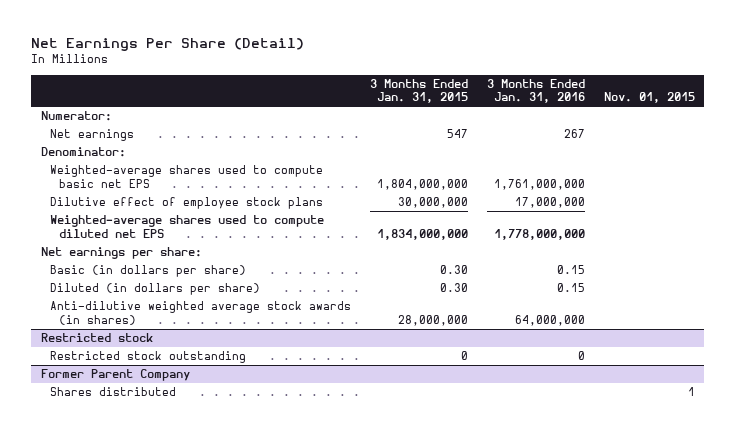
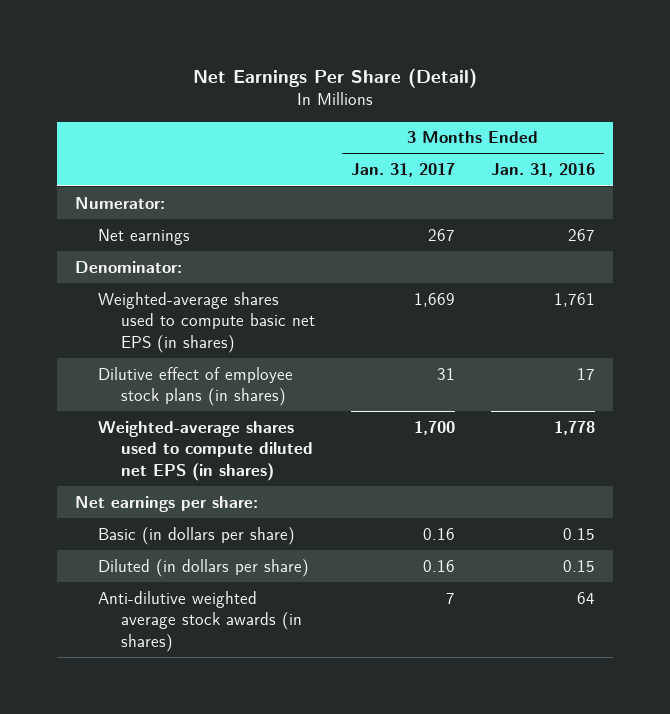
[369,78,468,104] 3 Months Ended Jan. 31, 2015 -> none
[603,92,695,104] Nov. 01, 2015 -> none
none -> [351,163,456,178] Jan. 31, 2017
[49,165,323,188] Weighted-average shares used to compute basic net EPS -> [98,291,316,353] Weighted-average shares used to compute basic net EPS (in shares)
[493,178,585,190] 1,761,000,000 -> [554,292,596,307] 1,761
[49,197,323,210] Dilutive effect of employee stock plans -> [98,366,294,407] Dilutive effect of employee stock plans (in shares)
[514,197,585,209] 17,000,000 -> [577,367,596,380] 17
[49,215,324,238] Weighted-average shares used to compute diluted net EPS -> [98,420,314,481] Weighted-average shares used to compute diluted net EPS (in shares)
[493,228,585,240] 1,778,000,000 -> [554,420,596,435] 1,778
[40,333,153,343] Restricted stock -> none
[49,351,246,364] Restricted stock outstanding -> none
[40,369,190,382] Former Parent Company -> none
[49,387,176,397] Shares distributed -> none
[514,314,585,326] 64,000,000 -> [577,591,596,604] 64

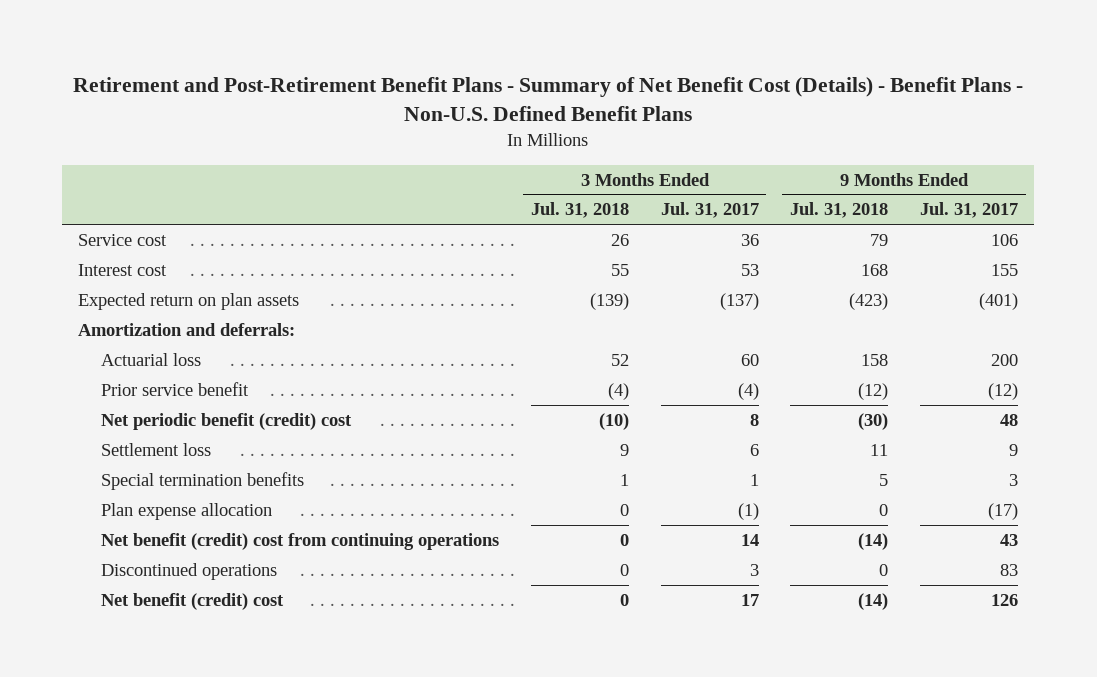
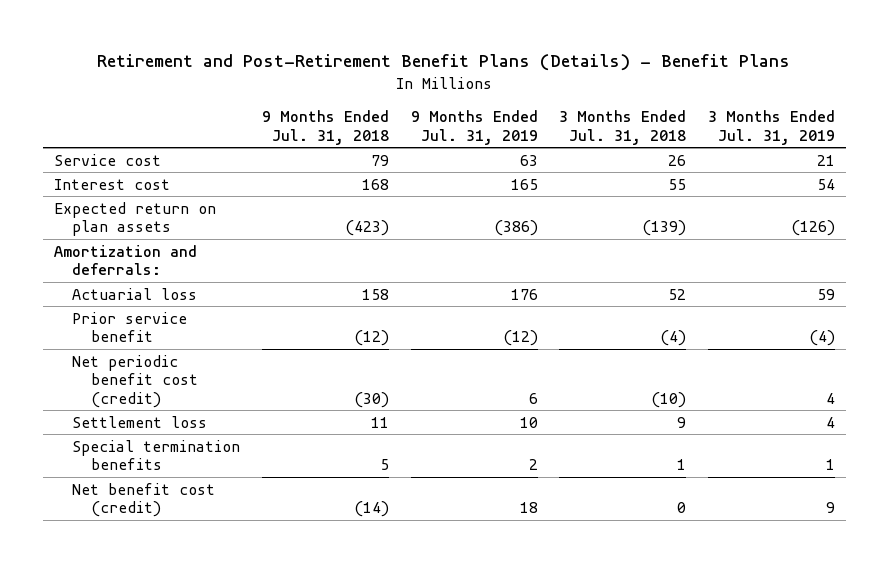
[73,76,1024,121] Retirement and Post-Retirement Benefit Plans - Summary of Net Benefit Cost (Details) - Benefit Plans - Non-U.S. Defined Benefit Plans -> [97,54,791,72] Retirement and Post-Retirement Benefit Plans (Details) - Benefit Plans
[660,202,759,219] Jul. 31, 2017 -> none
[920,202,1019,219] Jul. 31, 2017 -> none
none -> [410,110,538,145] 9 Months Ended Jul. 31, 2019
none -> [708,110,836,145] 3 Months Ended Jul. 31, 2019
[100,412,352,430] Net periodic benefit (credit) cost -> [72,354,198,408] Net periodic benefit cost (credit)
[100,502,272,520] Plan expense allocation -> none
[100,532,499,550] Net benefit (credit) cost from continuing operations -> none
[100,562,277,580] Discontinued operations -> none
[100,592,284,610] Net benefit (credit) cost -> [72,482,216,518] Net benefit cost (credit)

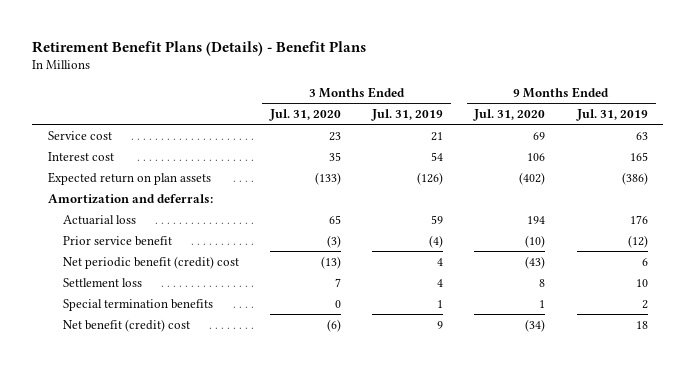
[97,54,791,72] Retirement and Post-Retirement Benefit Plans (Details) - Benefit Plans -> [32,41,367,57] Retirement Benefit Plans (Details) - Benefit Plans
[261,110,389,145] 9 Months Ended Jul. 31, 2018 -> none
[559,110,687,145] 3 Months Ended Jul. 31, 2018 -> none
none -> [268,108,341,121] Jul. 31, 2020
none -> [473,108,546,121] Jul. 31, 2020
[72,354,198,408] Net periodic benefit cost (credit) -> [62,255,239,269] Net periodic benefit (credit) cost
[72,482,216,518] Net benefit cost (credit) -> [62,318,190,332] Net benefit (credit) cost

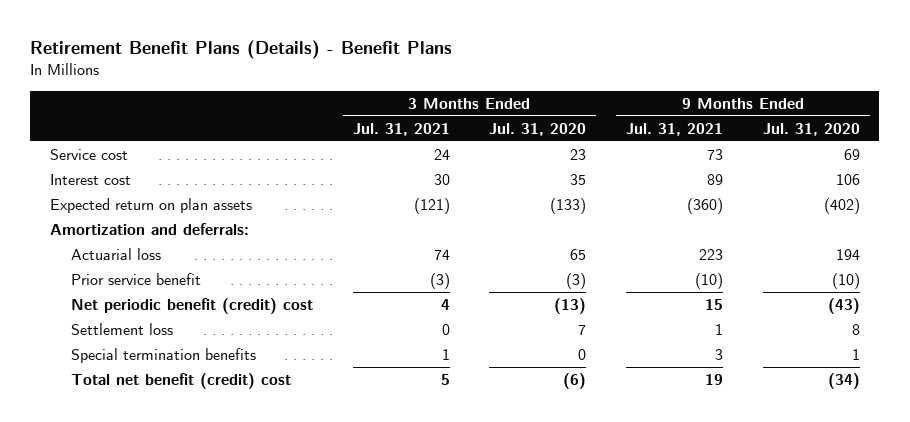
[371,108,444,121] Jul. 31, 2019 -> none
[575,108,648,121] Jul. 31, 2019 -> none
none -> [352,122,450,136] Jul. 31, 2021
none -> [625,122,723,136] Jul. 31, 2021
[62,318,190,332] Net benefit (credit) cost -> [70,372,291,389] Total net benefit (credit) cost

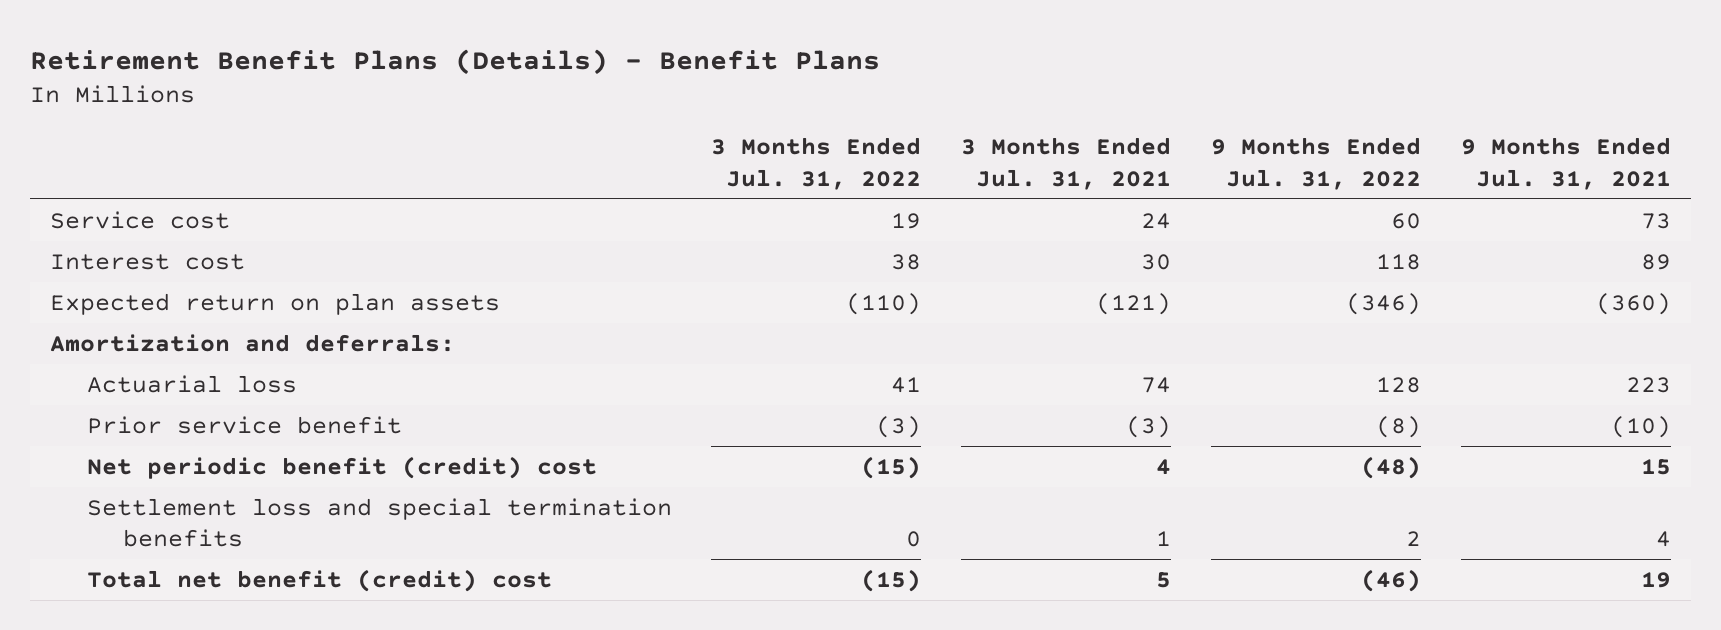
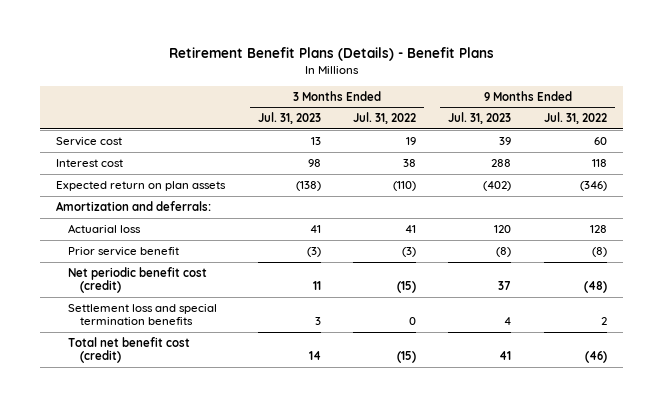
[961,137,1172,190] 3 Months Ended Jul. 31, 2021 -> none
[1461,137,1672,190] 9 Months Ended Jul. 31, 2021 -> none
none -> [257,112,321,125] Jul. 31, 2023
none -> [448,112,512,125] Jul. 31, 2023
[86,455,597,479] Net periodic benefit (credit) cost -> [68,266,208,294] Net periodic benefit cost (credit)
[86,568,552,592] Total net benefit (credit) cost -> [68,336,191,364] Total net benefit cost (credit)

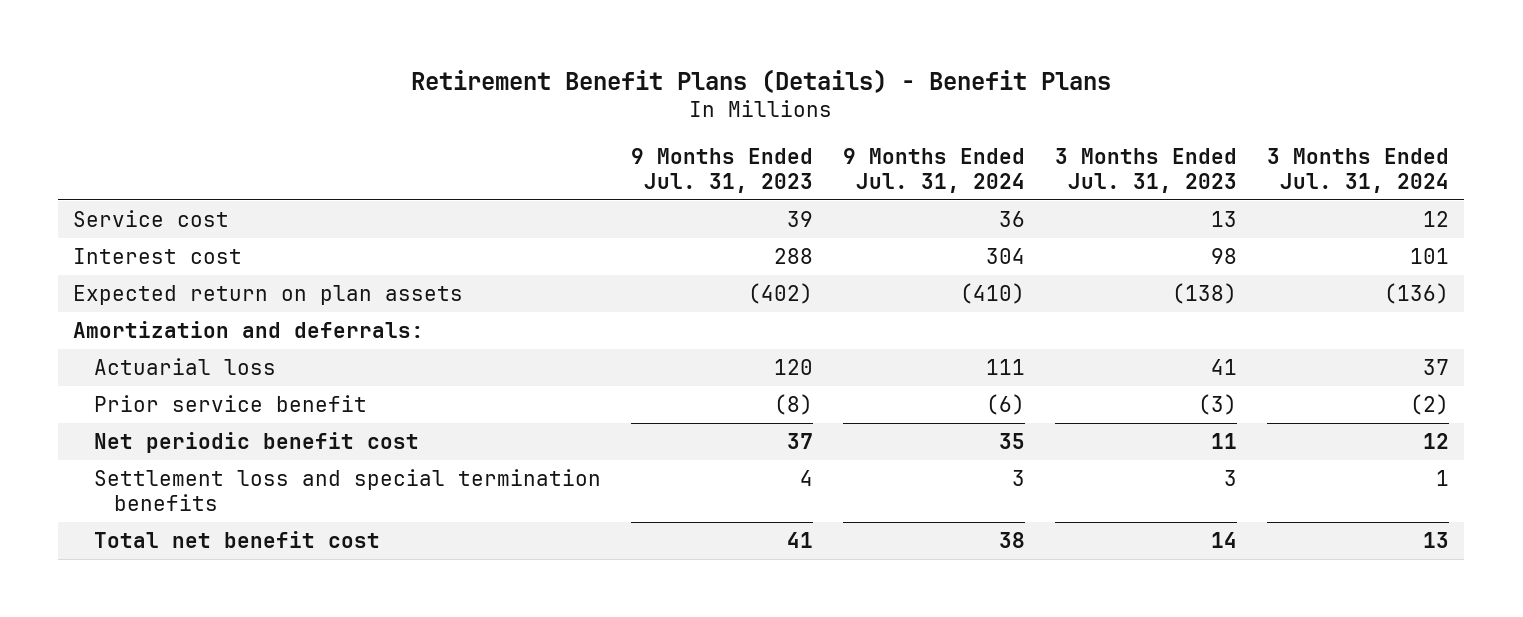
[353,112,417,125] Jul. 31, 2022 -> none
[543,112,607,125] Jul. 31, 2022 -> none
none -> [842,147,1025,193] 9 Months Ended Jul. 31, 2024
none -> [1267,147,1450,193] 3 Months Ended Jul. 31, 2024
[68,266,208,294] Net periodic benefit cost (credit) -> [93,431,419,453] Net periodic benefit cost
[68,336,191,364] Total net benefit cost (credit) -> [93,530,380,548] Total net benefit cost

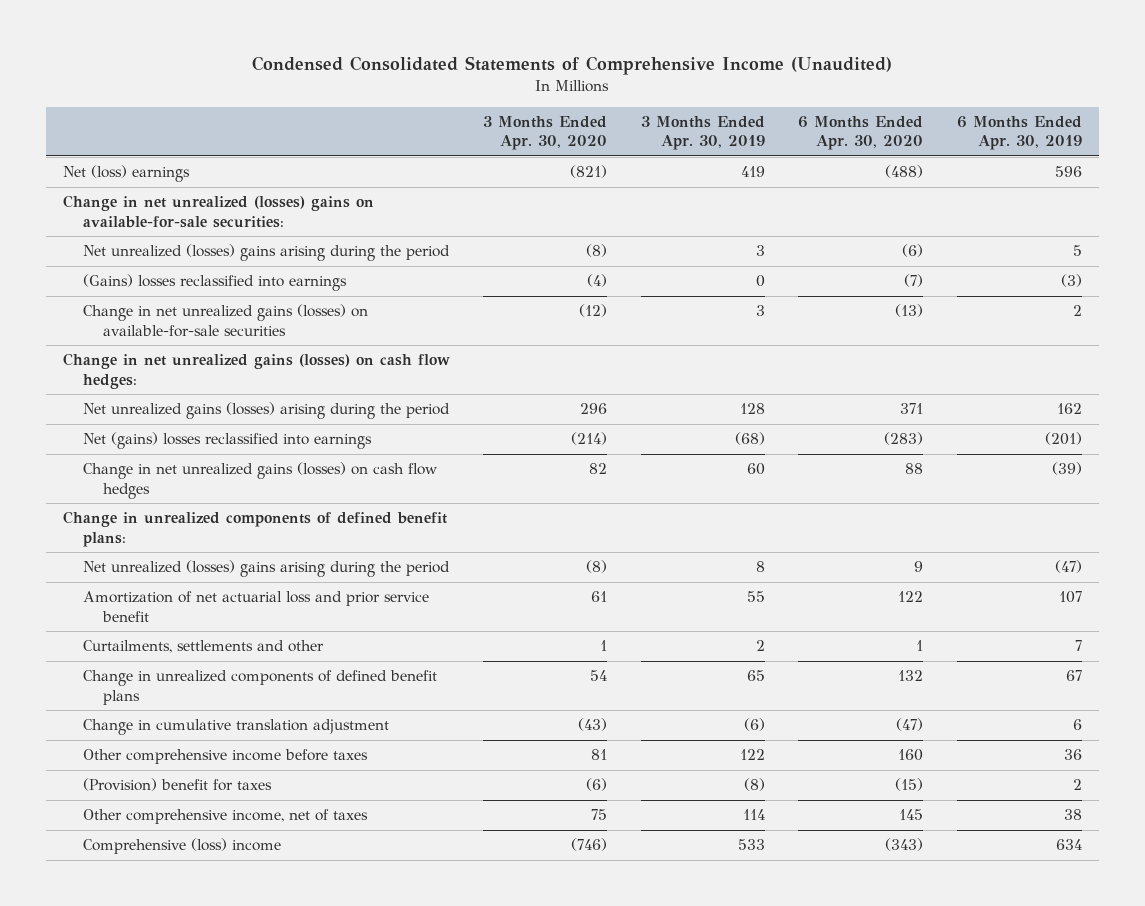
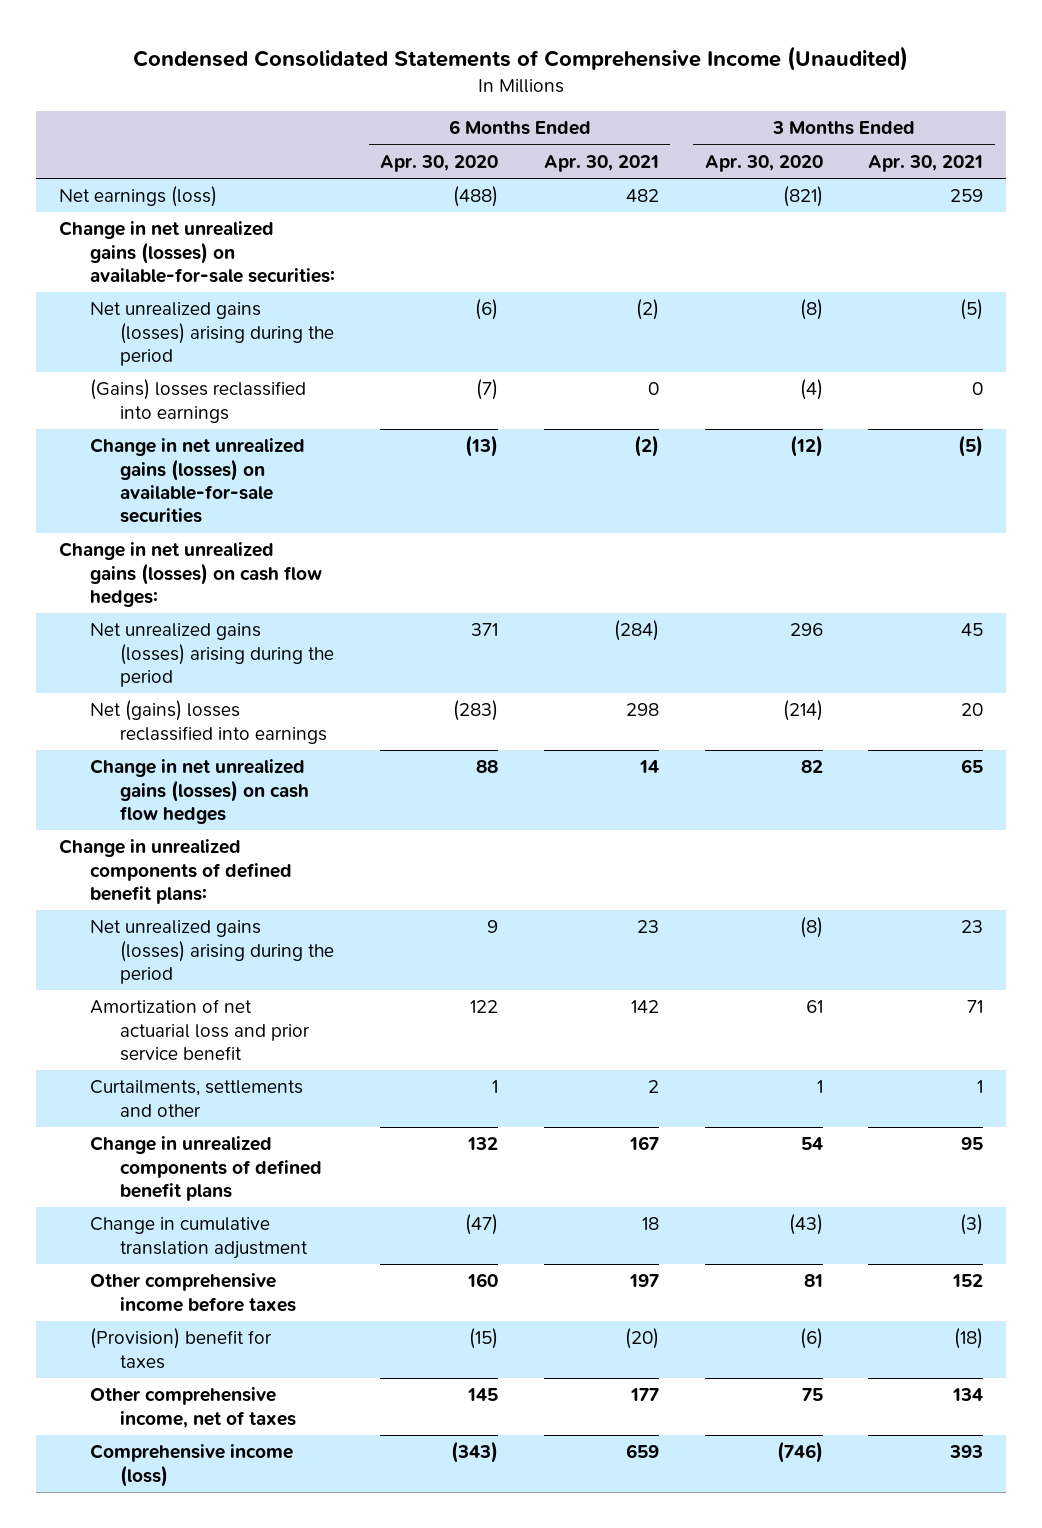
[640,116,765,151] 3 Months Ended Apr. 30, 2019 -> none
[957,116,1083,151] 6 Months Ended Apr. 30, 2019 -> none
none -> [543,154,659,172] Apr. 30, 2021
none -> [868,154,984,172] Apr. 30, 2021
[62,165,190,183] Net (loss) earnings -> [59,186,218,208] Net earnings (loss)
[62,195,374,228] Change in net unrealized (losses) gains on available-for-sale securities: -> [59,221,335,283] Change in net unrealized gains (losses) on available-for-sale securities:
[82,244,450,262] Net unrealized (losses) gains arising during the period -> [89,302,335,366] Net unrealized gains (losses) arising during the period
[82,560,450,578] Net unrealized (losses) gains arising during the period -> [89,920,335,984] Net unrealized gains (losses) arising during the period
[82,838,281,855] Comprehensive (loss) income -> [89,1444,293,1487] Comprehensive income (loss)

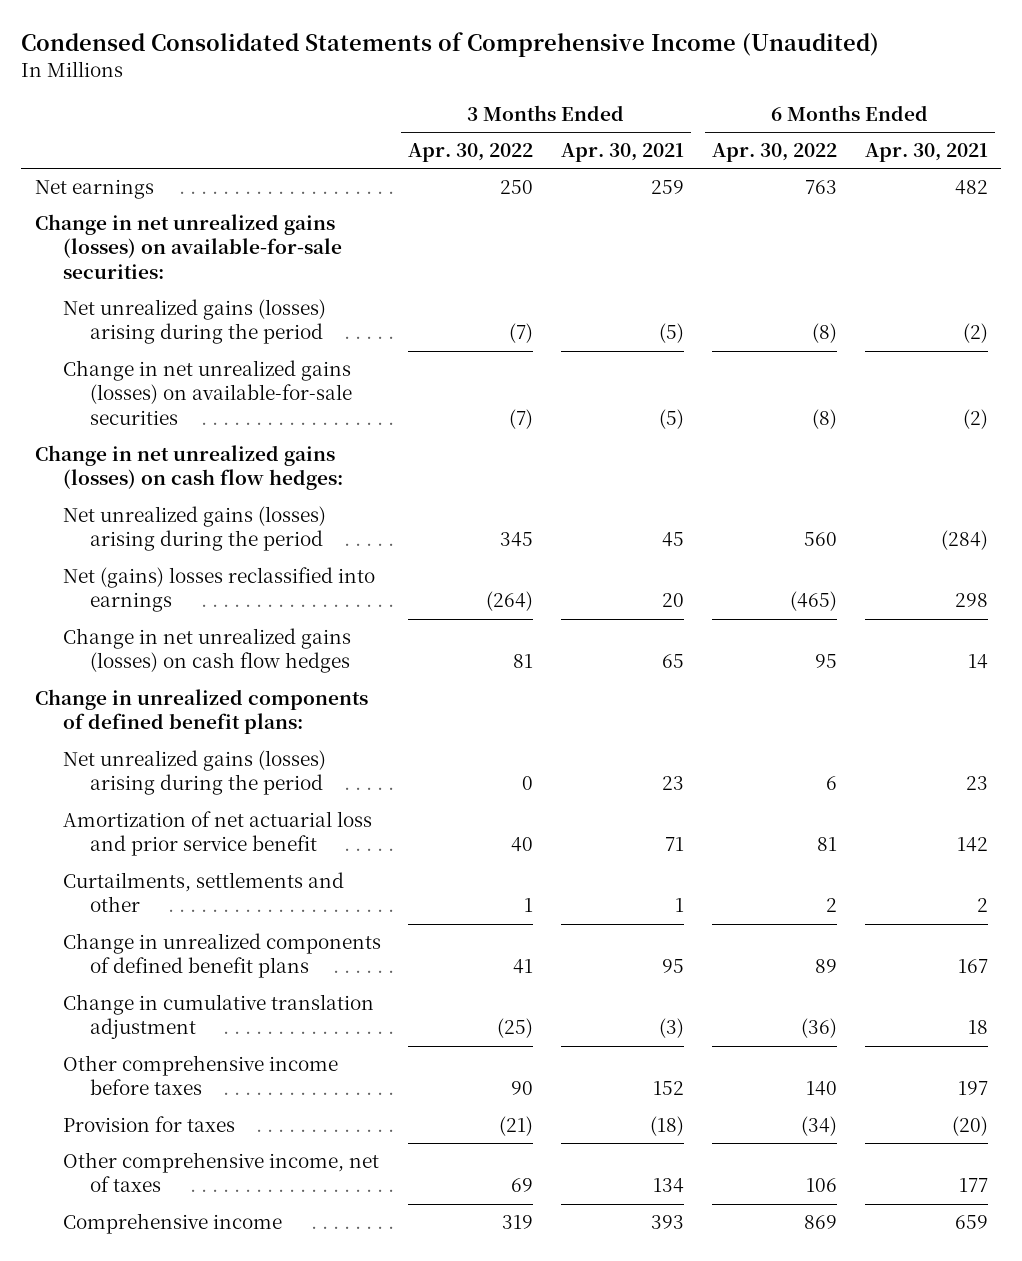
[380,154,499,172] Apr. 30, 2020 -> none
[704,154,823,172] Apr. 30, 2020 -> none
none -> [408,143,534,163] Apr. 30, 2022
none -> [711,143,837,163] Apr. 30, 2022
[59,186,218,208] Net earnings (loss) -> [34,179,154,200] Net earnings
[89,379,306,423] (Gains) losses reclassified into earnings -> none
[89,1328,272,1369] (Provision) benefit for taxes -> [62,1116,235,1133] Provision for taxes
[89,1444,293,1487] Comprehensive income (loss) -> [62,1213,282,1235] Comprehensive income

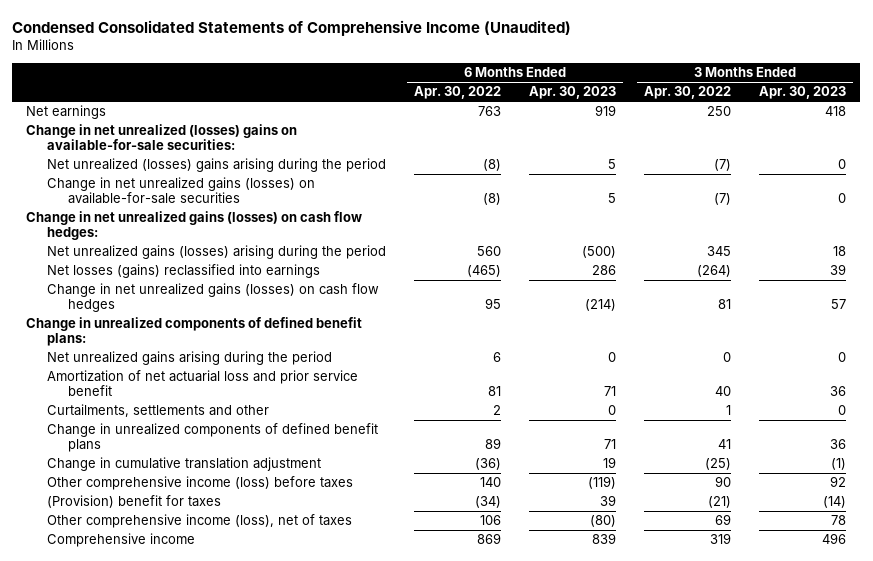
[561,143,685,163] Apr. 30, 2021 -> none
[864,143,988,163] Apr. 30, 2021 -> none
none -> [529,86,617,100] Apr. 30, 2023
none -> [759,86,847,100] Apr. 30, 2023
[34,214,342,279] Change in net unrealized gains (losses) on available-for-sale securities: -> [26,124,298,151] Change in net unrealized (losses) gains on available-for-sale securities:
[62,299,326,345] Net unrealized gains (losses) arising during the period -> [47,158,387,173] Net unrealized (losses) gains arising during the period
[62,567,375,613] Net (gains) losses reclassified into earnings -> [47,264,321,279] Net losses (gains) reclassified into earnings
[62,750,326,796] Net unrealized gains (losses) arising during the period -> [47,351,333,366] Net unrealized gains arising during the period
[62,1055,338,1096] Other comprehensive income before taxes -> [47,476,354,491] Other comprehensive income (loss) before taxes
[62,1116,235,1133] Provision for taxes -> [47,495,222,509] (Provision) benefit for taxes
[62,1152,379,1193] Other comprehensive income, net of taxes -> [47,514,353,529] Other comprehensive income (loss), net of taxes

